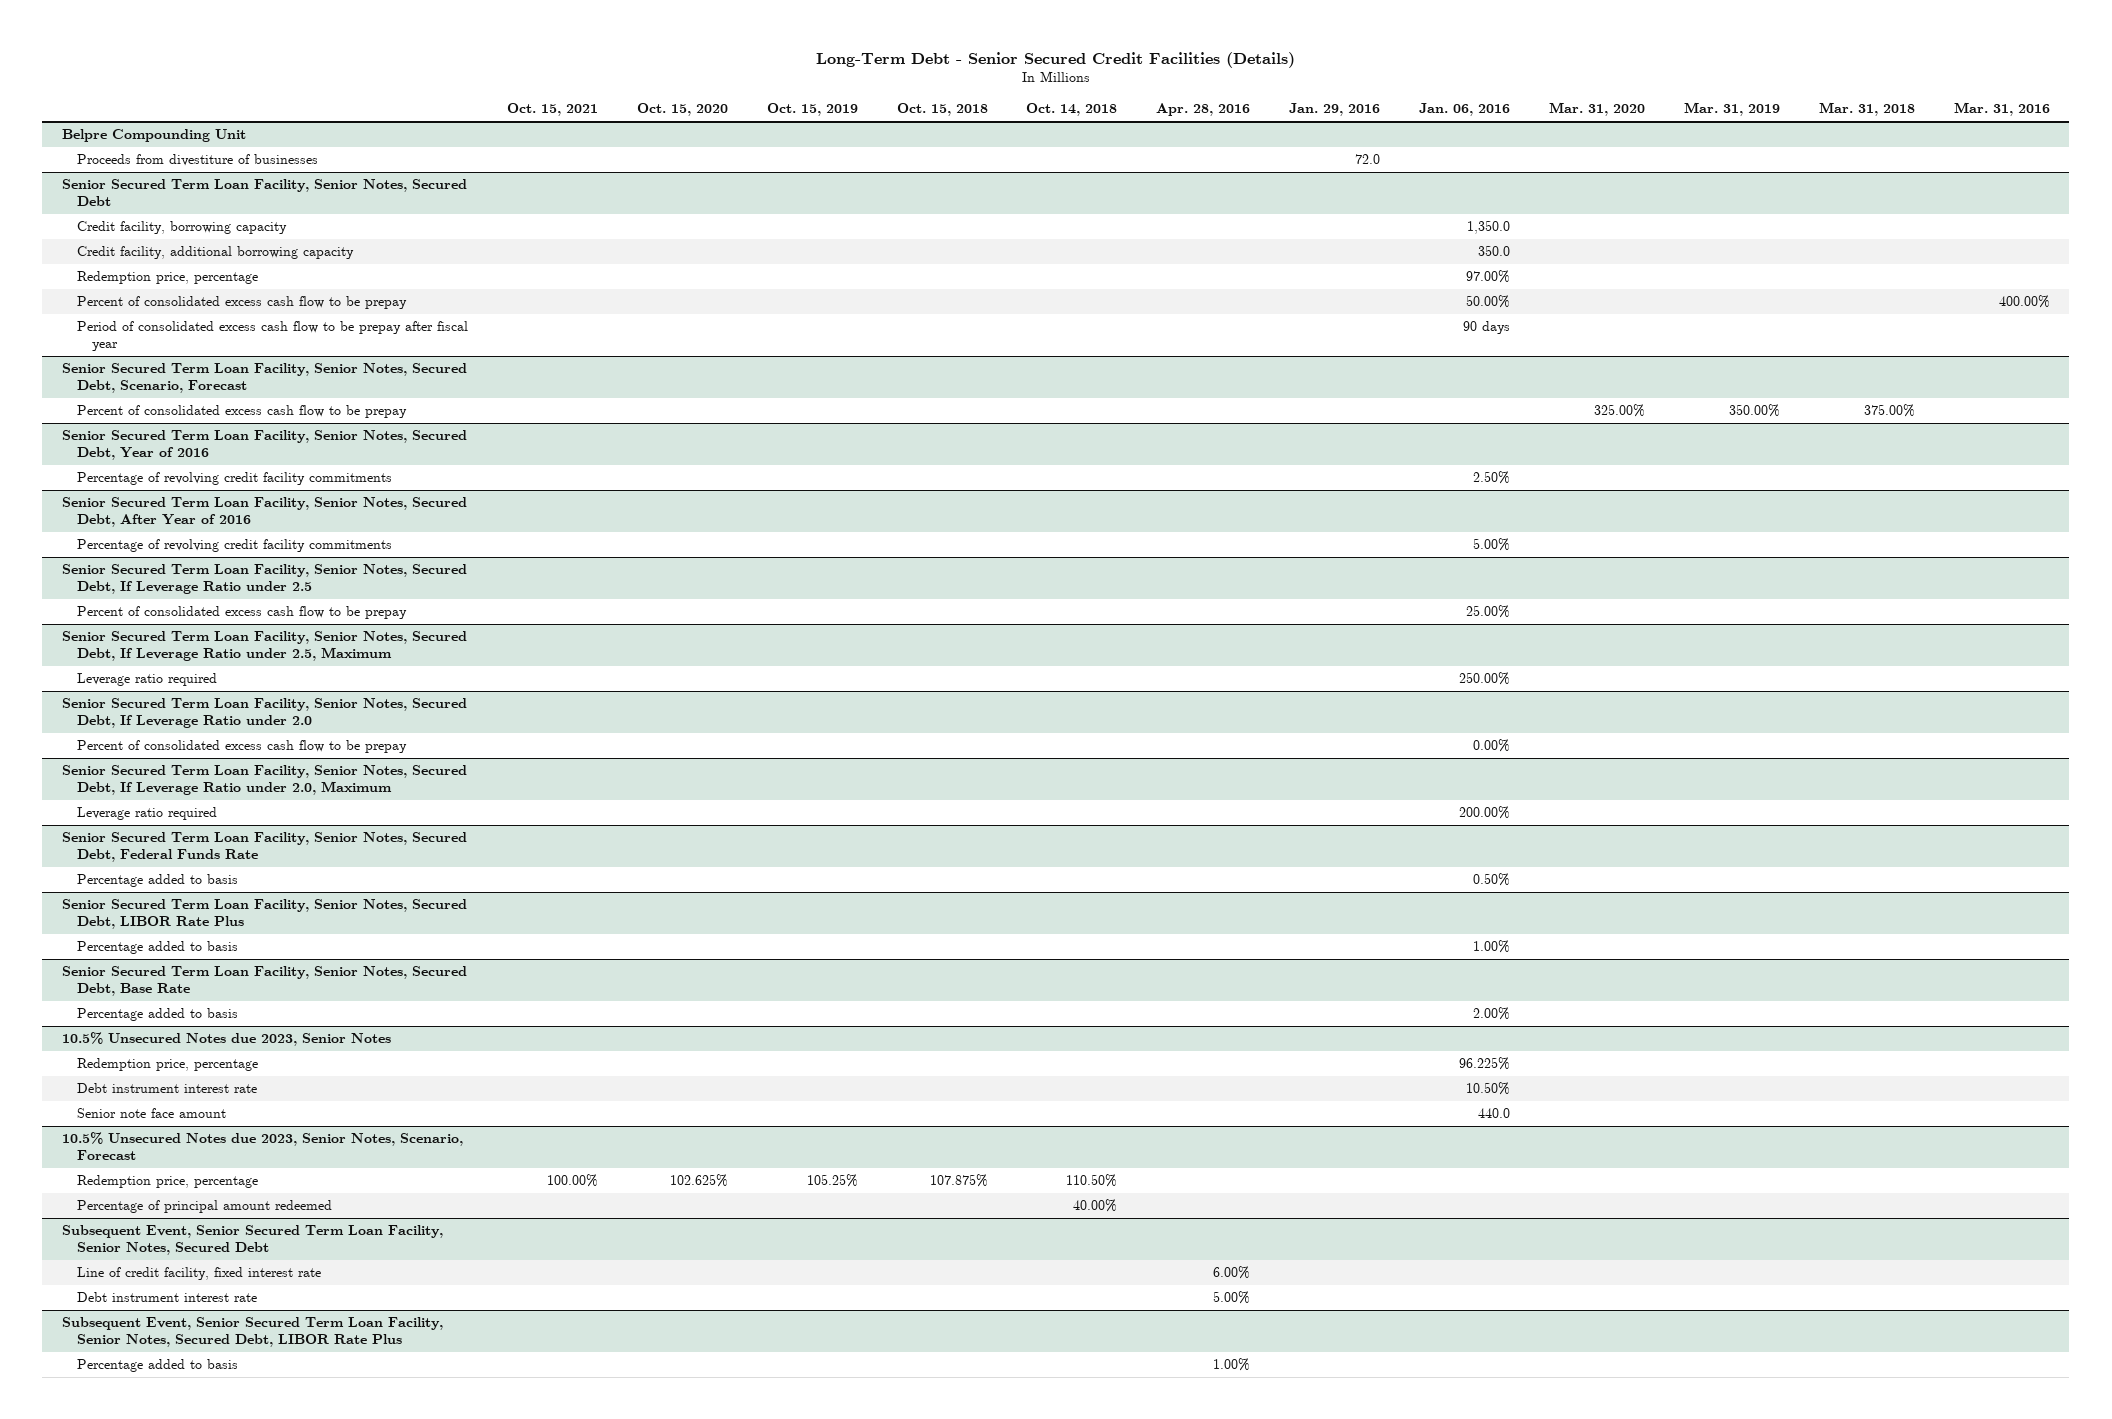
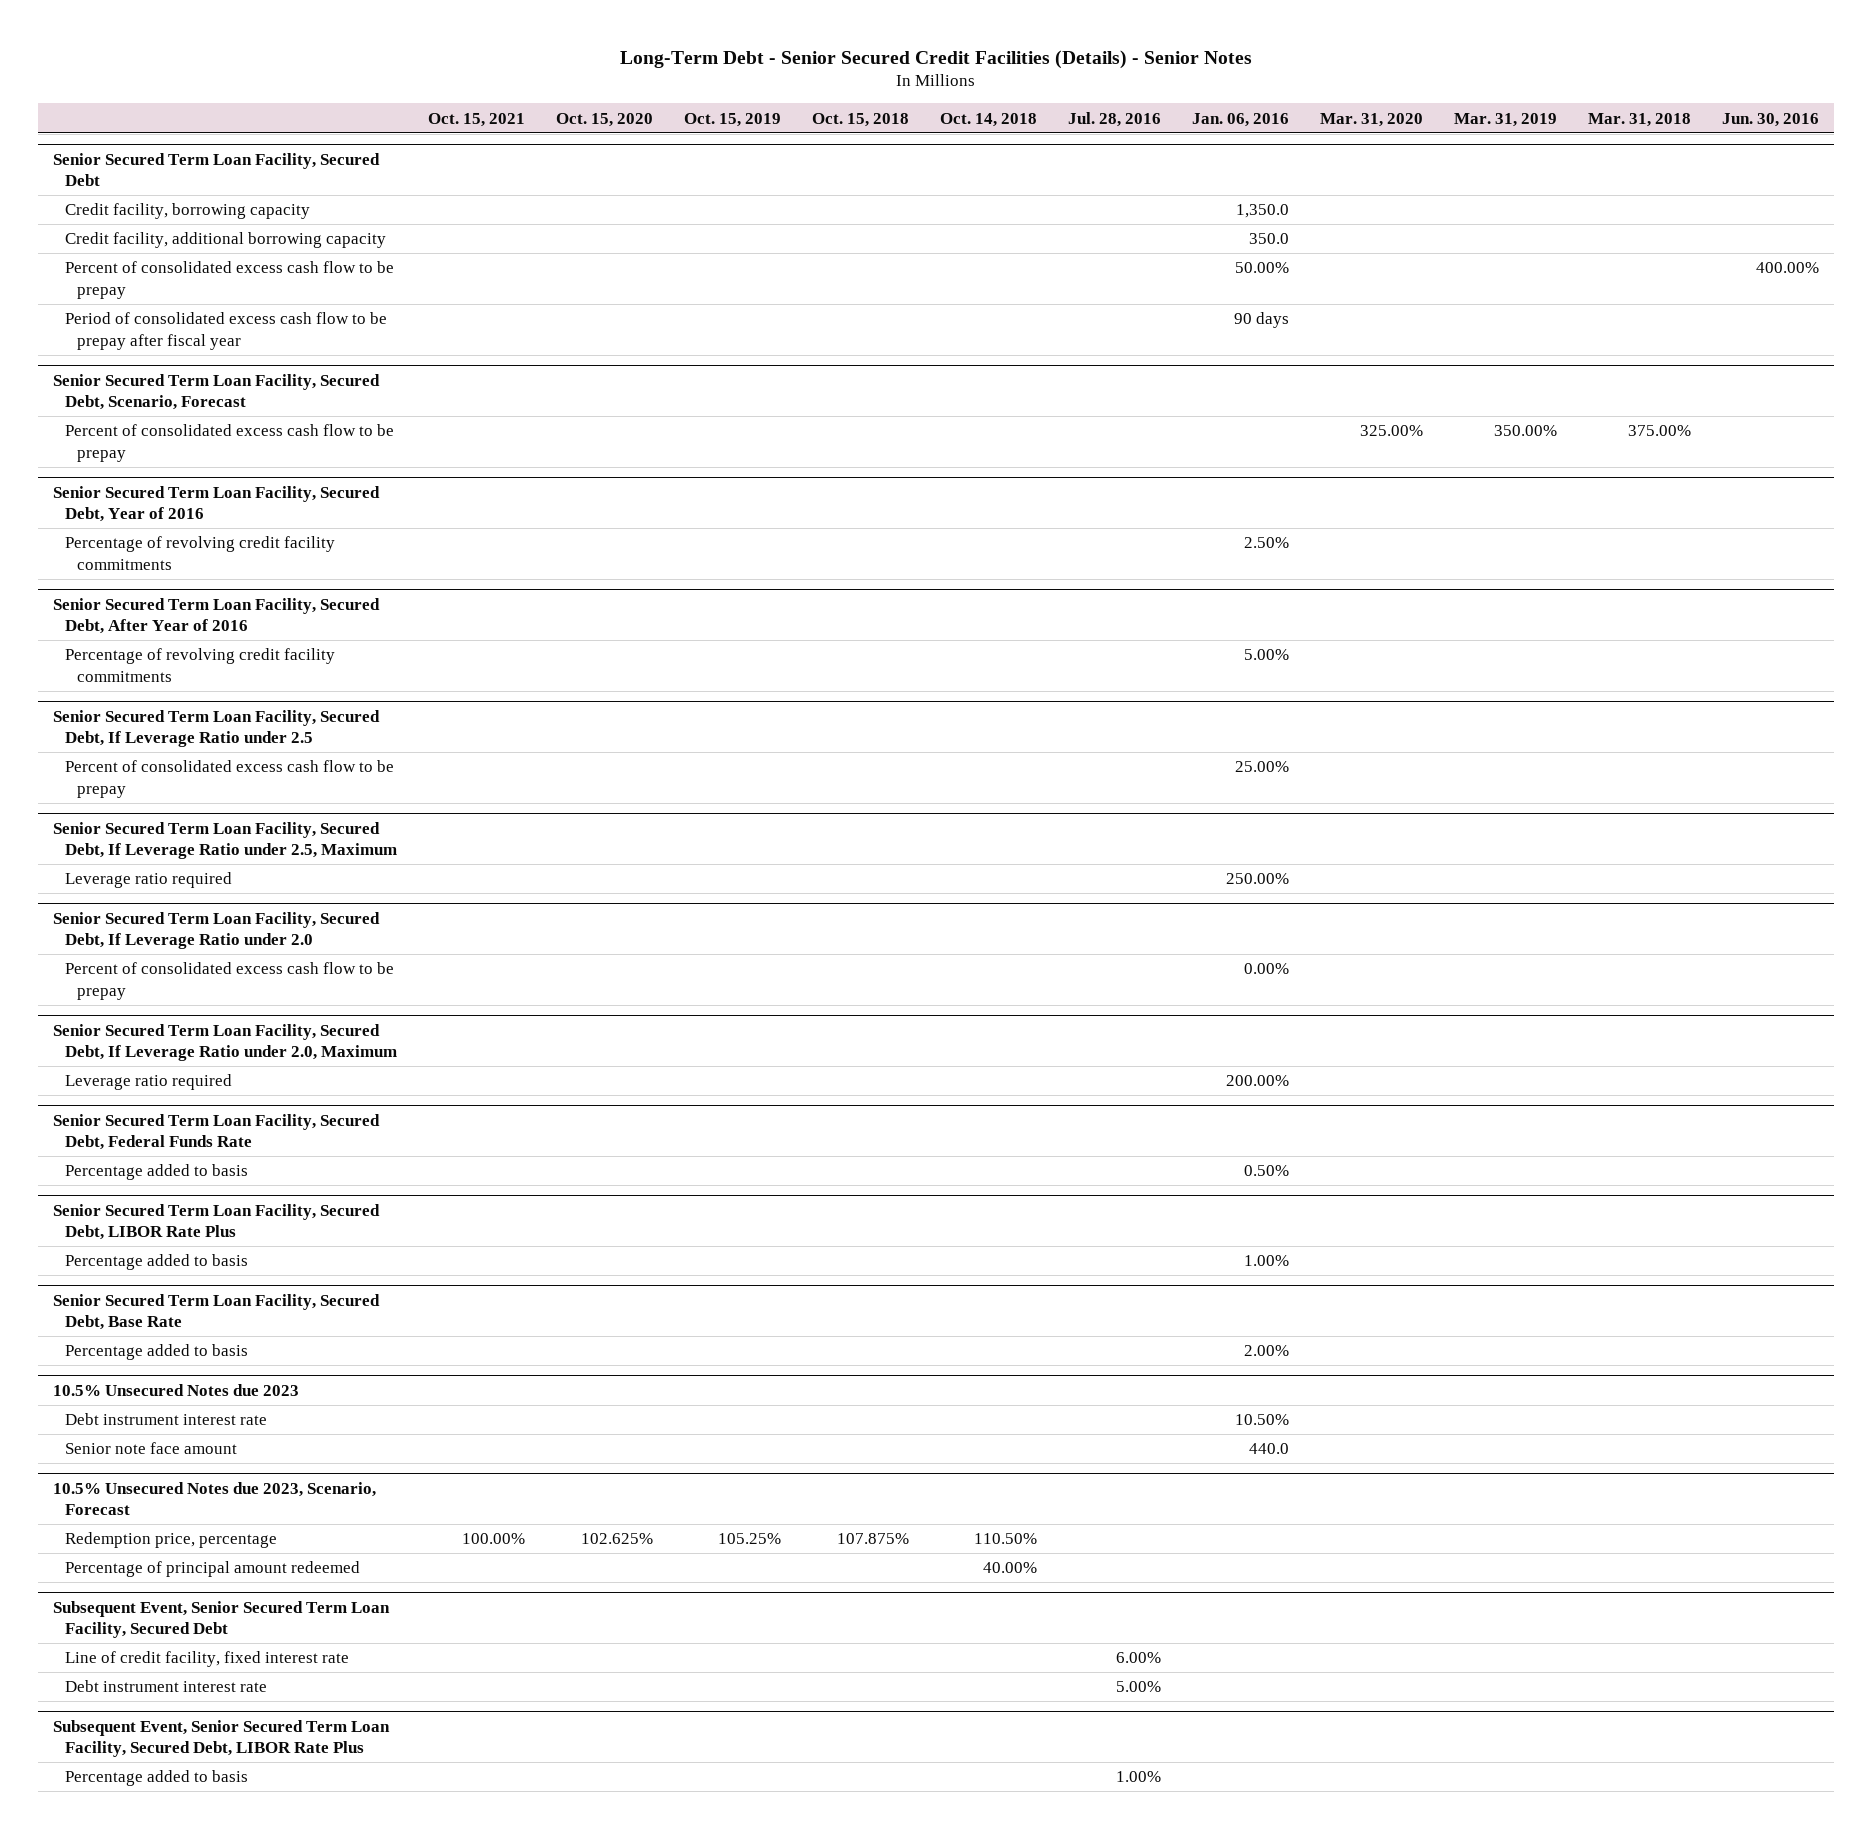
[815,51,1295,68] Long-Term Debt - Senior Secured Credit Facilities (Details) -> [619,49,1252,69] Long-Term Debt - Senior Secured Credit Facilities (Details) - Senior Notes
[1156,103,1251,117] Apr. 28, 2016 -> none
[1289,103,1381,117] Jan. 29, 2016 -> none
[1953,102,2050,117] Mar. 31, 2016 -> none
none -> [1067,111,1161,127] Jul. 28, 2016
none -> [1721,112,1819,127] Jun. 30, 2016
[61,129,246,143] Belpre Compounding Unit -> none
[76,154,318,167] Proceeds from divestiture of businesses -> none
[61,179,467,207] Senior Secured Term Loan Facility, Senior Notes, Secured Debt -> [53,152,381,187] Senior Secured Term Loan Facility, Secured Debt
[76,271,258,285] Redemption price, percentage -> none
[61,363,467,394] Senior Secured Term Loan Facility, Senior Notes, Secured Debt, Scenario, Forecast -> [53,373,381,411] Senior Secured Term Loan Facility, Secured Debt, Scenario, Forecast
[61,430,467,461] Senior Secured Term Loan Facility, Senior Notes, Secured Debt, Year of 2016 -> [53,485,381,523] Senior Secured Term Loan Facility, Secured Debt, Year of 2016
[61,497,467,528] Senior Secured Term Loan Facility, Senior Notes, Secured Debt, After Year of 2016 -> [53,597,381,635] Senior Secured Term Loan Facility, Secured Debt, After Year of 2016
[61,564,467,595] Senior Secured Term Loan Facility, Senior Notes, Secured Debt, If Leverage Ratio under 2.5 -> [53,709,381,748] Senior Secured Term Loan Facility, Secured Debt, If Leverage Ratio under 2.5
[61,631,467,662] Senior Secured Term Loan Facility, Senior Notes, Secured Debt, If Leverage Ratio under 2.5, Maximum -> [53,821,398,860] Senior Secured Term Loan Facility, Secured Debt, If Leverage Ratio under 2.5, Maximum
[61,698,467,729] Senior Secured Term Loan Facility, Senior Notes, Secured Debt, If Leverage Ratio under 2.0 -> [53,911,381,950] Senior Secured Term Loan Facility, Secured Debt, If Leverage Ratio under 2.0
[61,765,467,796] Senior Secured Term Loan Facility, Senior Notes, Secured Debt, If Leverage Ratio under 2.0, Maximum -> [53,1023,398,1062] Senior Secured Term Loan Facility, Secured Debt, If Leverage Ratio under 2.0, Maximum
[61,832,467,863] Senior Secured Term Loan Facility, Senior Notes, Secured Debt, Federal Funds Rate -> [53,1113,381,1151] Senior Secured Term Loan Facility, Secured Debt, Federal Funds Rate
[61,899,467,930] Senior Secured Term Loan Facility, Senior Notes, Secured Debt, LIBOR Rate Plus -> [53,1203,381,1241] Senior Secured Term Loan Facility, Secured Debt, LIBOR Rate Plus
[61,966,467,997] Senior Secured Term Loan Facility, Senior Notes, Secured Debt, Base Rate -> [53,1293,381,1331] Senior Secured Term Loan Facility, Secured Debt, Base Rate
[76,1058,258,1072] Redemption price, percentage -> none
[61,1032,391,1047] 10.5% Unsecured Notes due 2023, Senior Notes -> [53,1383,300,1396] 10.5% Unsecured Notes due 2023
[61,1132,463,1161] 10.5% Unsecured Notes due 2023, Senior Notes, Scenario, Forecast -> [53,1481,377,1516] 10.5% Unsecured Notes due 2023, Scenario, Forecast
[61,1225,443,1256] Subsequent Event, Senior Secured Term Loan Facility, Senior Notes, Secured Debt -> [53,1600,391,1639] Subsequent Event, Senior Secured Term Loan Facility, Secured Debt
[61,1317,443,1348] Subsequent Event, Senior Secured Term Loan Facility, Senior Notes, Secured Debt, LIBOR Rate Plus -> [53,1719,391,1758] Subsequent Event, Senior Secured Term Loan Facility, Secured Debt, LIBOR Rate Plus

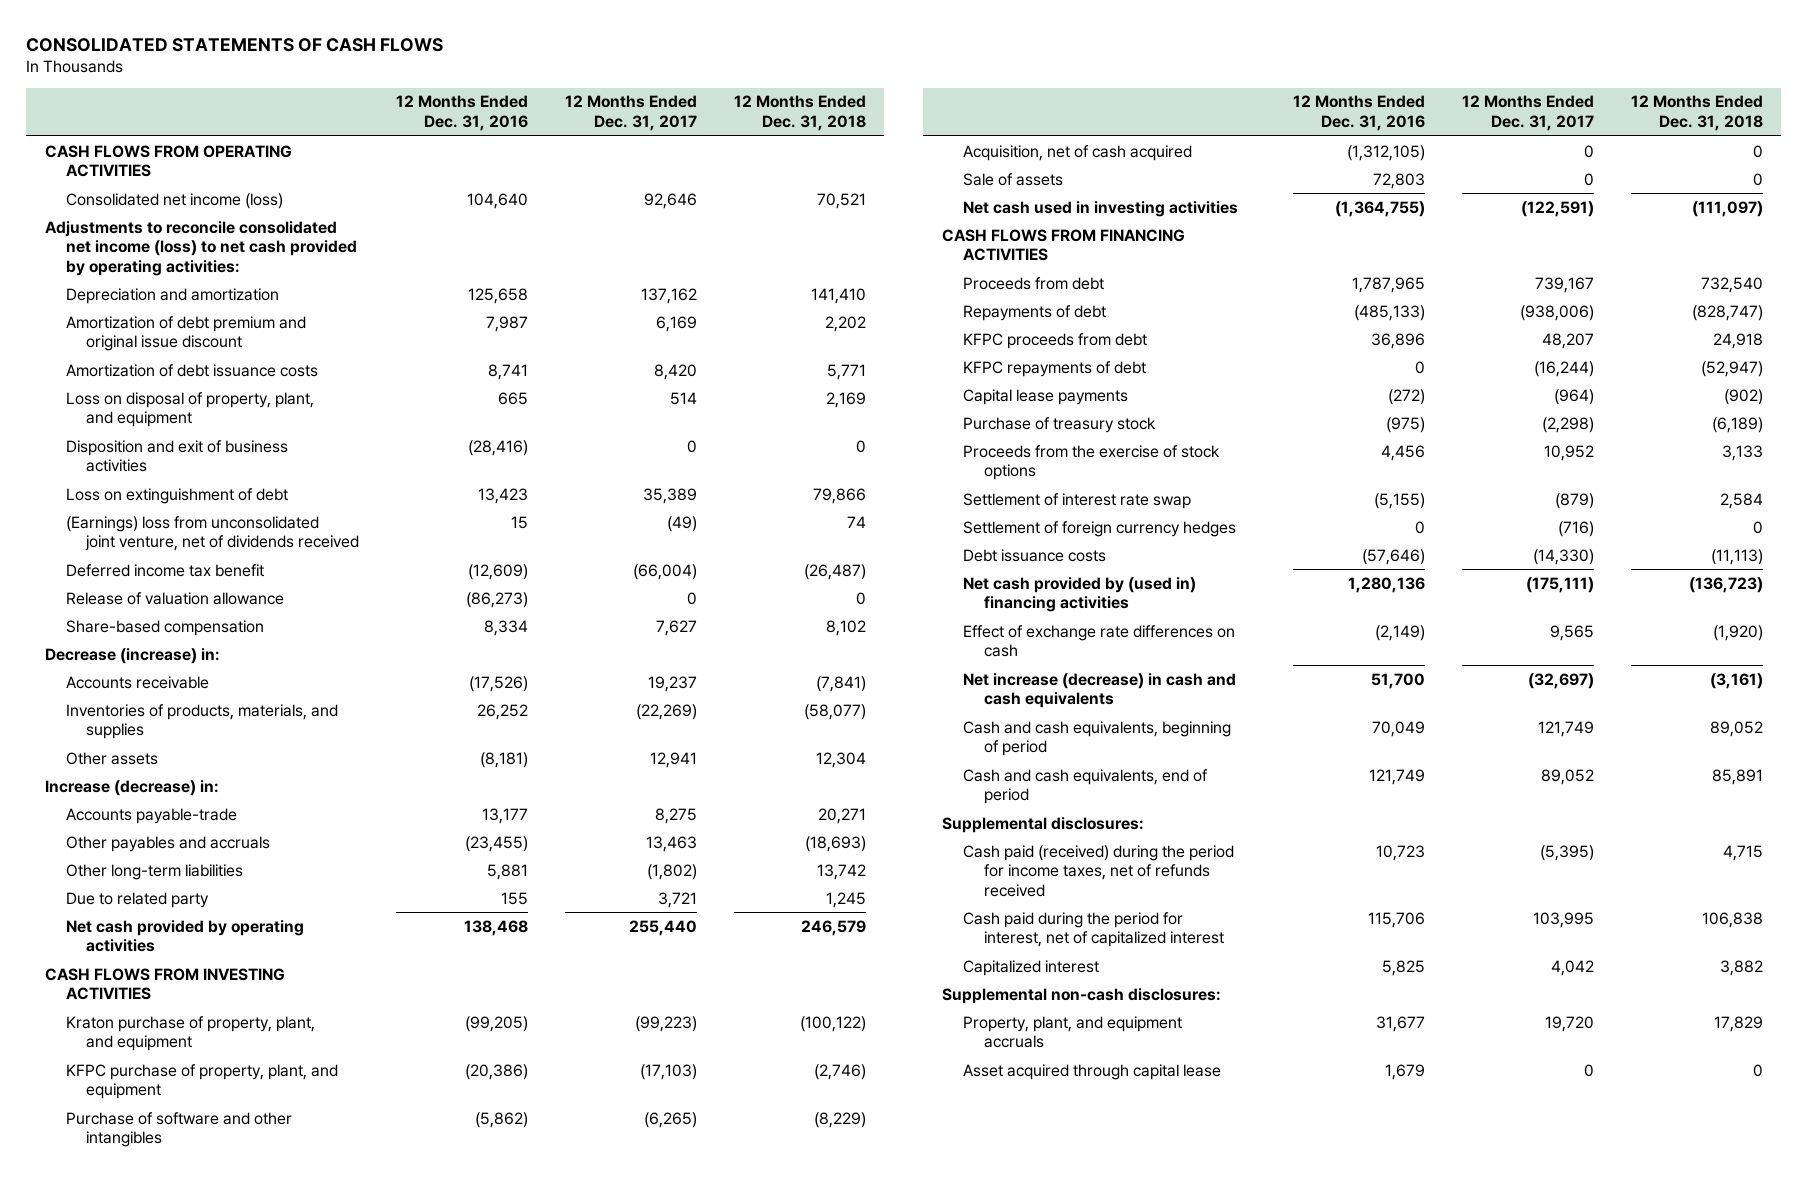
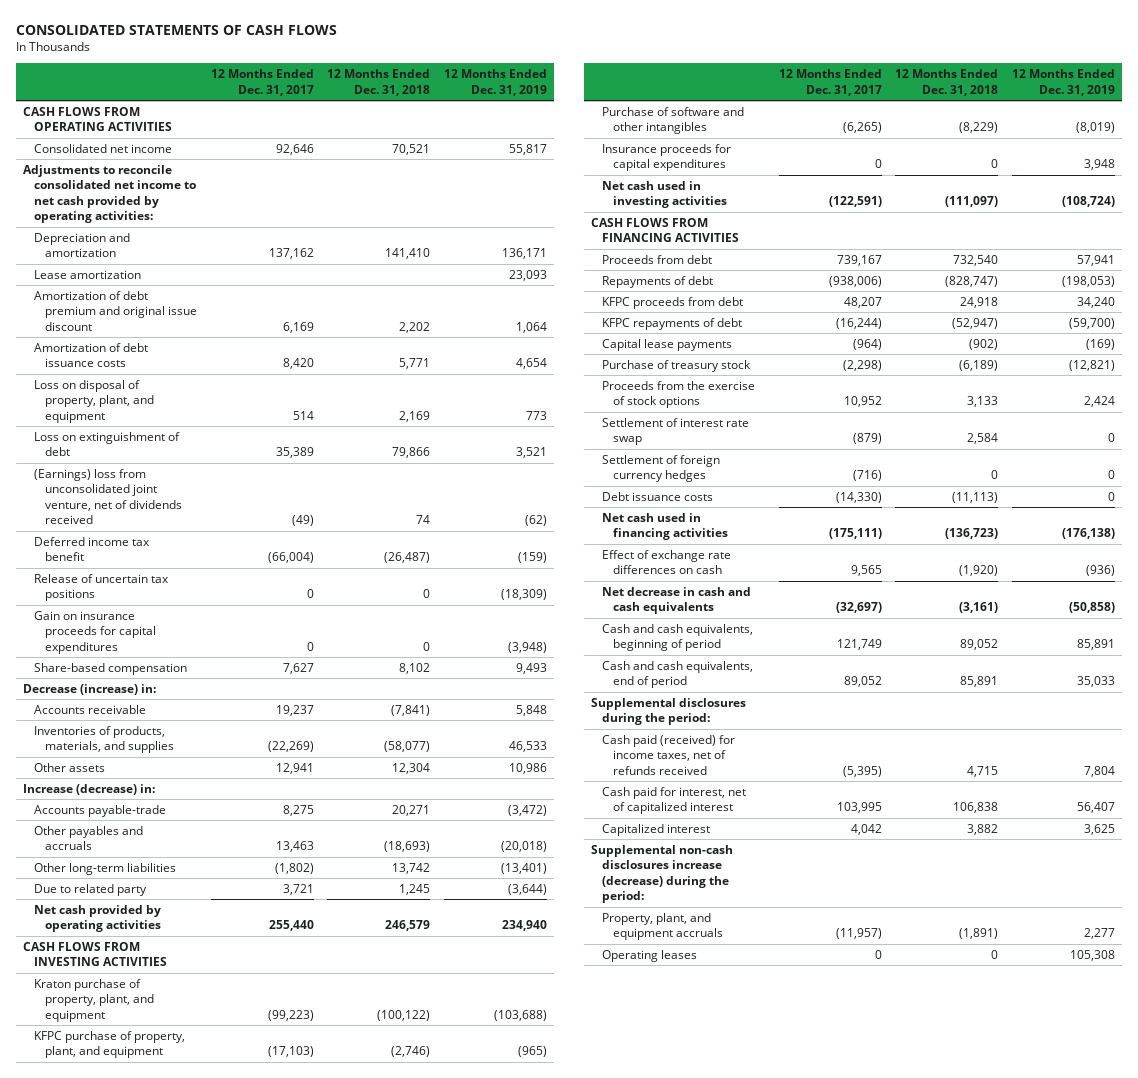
[396,95,529,132] 12 Months Ended Dec. 31, 2016 -> none
none -> [444,69,548,96] 12 Months Ended Dec. 31, 2019
[65,192,283,209] Consolidated net income (loss) -> [34,143,173,153] Consolidated net income
[44,220,357,276] Adjustments to reconcile consolidated net income (loss) to net cash provided by operating activities: -> [23,164,197,224] Adjustments to reconcile consolidated net income to net cash provided by operating activities:
none -> [34,269,142,279] Lease amortization
[65,439,288,473] Disposition and exit of business activities -> none
[65,591,284,605] Release of valuation allowance -> none
none -> [34,573,170,602] Release of uncertain tax positions
none -> [34,610,156,654] Gain on insurance proceeds for capital expenditures
[962,144,1192,161] Acquisition, net of cash acquired -> none
[962,172,1063,186] Sale of assets -> none
none -> [601,143,731,172] Insurance proceeds for capital expenditures
[962,576,1196,613] Net cash provided by (used in) financing activities -> [601,512,728,541] Net cash used in financing activities
[962,672,1236,709] Net increase (decrease) in cash and cash equivalents -> [601,586,751,615] Net decrease in cash and cash equivalents
[941,816,1144,833] Supplemental disclosures: -> [591,697,747,726] Supplemental disclosures during the period:
[962,844,1234,897] Cash paid (received) during the period for income taxes, net of refunds received -> [601,734,735,775] Cash paid (received) for income taxes, net of refunds received
[962,911,1224,948] Cash paid during the period for interest, net of capitalized interest -> [601,786,746,815] Cash paid for interest, net of capitalized interest
[941,987,1221,1004] Supplemental non-cash disclosures: -> [591,844,734,904] Supplemental non-cash disclosures increase (decrease) during the period:
[1545,1015,1595,1032] 19,720 -> [835,928,882,940] (11,957)
[1713,1015,1763,1032] 17,829 -> [959,928,999,940] (1,891)
[962,1063,1221,1080] Asset acquired through capital lease -> [601,949,697,962] Operating leases

